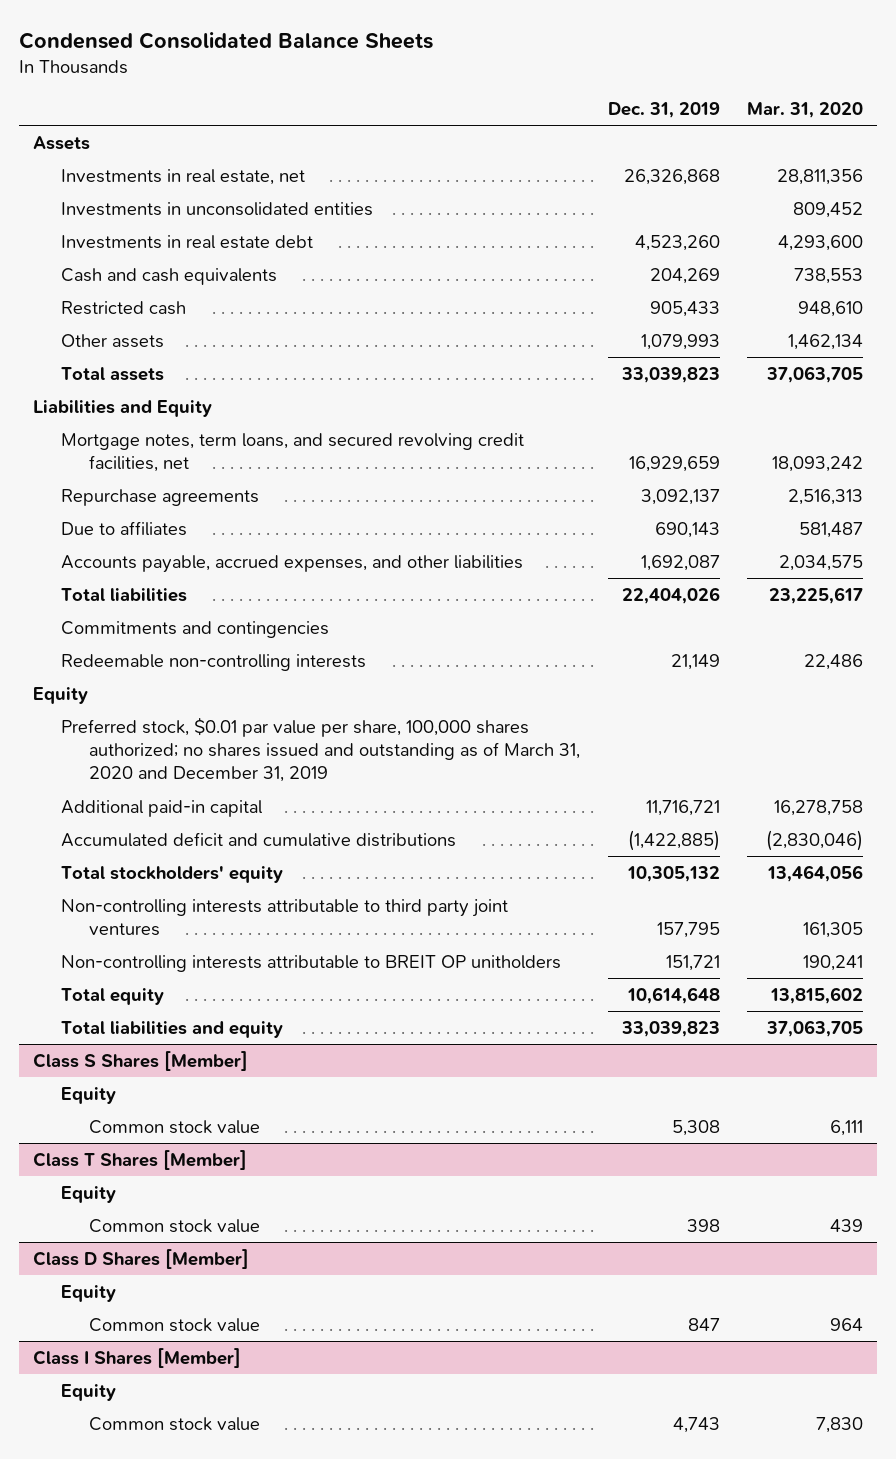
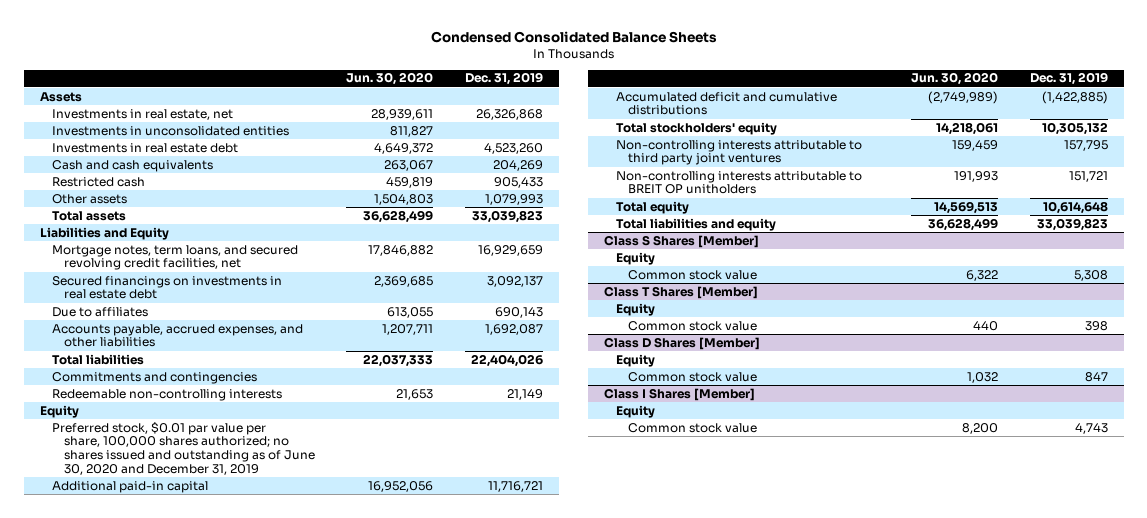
[747,101,864,118] Mar. 31, 2020 -> none
none -> [346,72,434,86] Jun. 30, 2020
[60,488,259,506] Repurchase agreements -> [51,275,282,300] Secured financings on investments in real estate debt
[60,716,581,783] Preferred stock, $0.01 par value per share, 100,000 shares authorized; no shares issued and outstanding as of March 31, 2020 and December 31, 2019 -> [51,421,315,475] Preferred stock, $0.01 par value per share, 100,000 shares authorized; no shares issued and outstanding as of June 30, 2020 and December 31, 2019

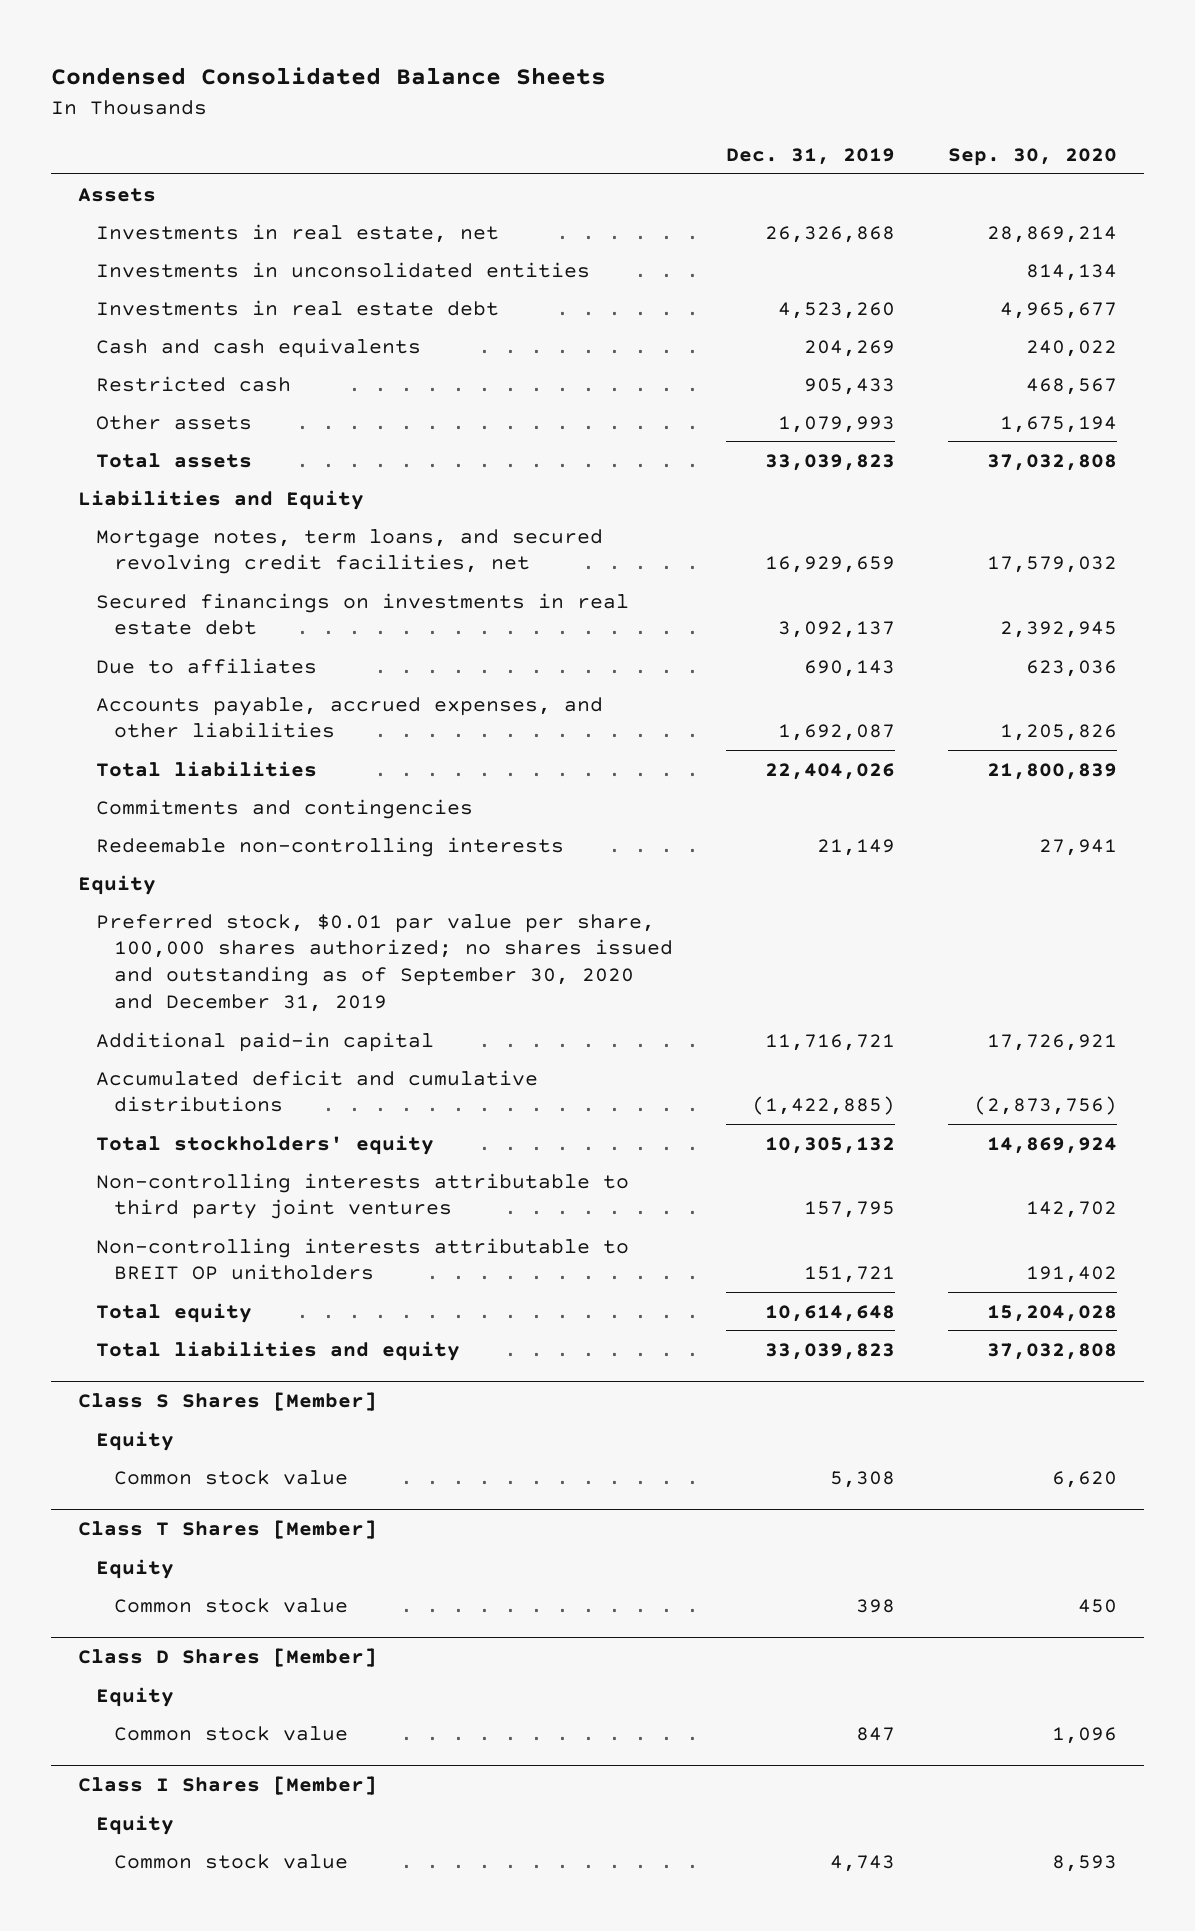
[346,72,434,86] Jun. 30, 2020 -> none
none -> [948,147,1118,166] Sep. 30, 2020
[51,421,315,475] Preferred stock, $0.01 par value per share, 100,000 shares authorized; no shares issued and outstanding as of June 30, 2020 and December 31, 2019 -> [95,913,673,1013] Preferred stock, $0.01 par value per share, 100,000 shares authorized; no shares issued and outstanding as of September 30, 2020 and December 31, 2019

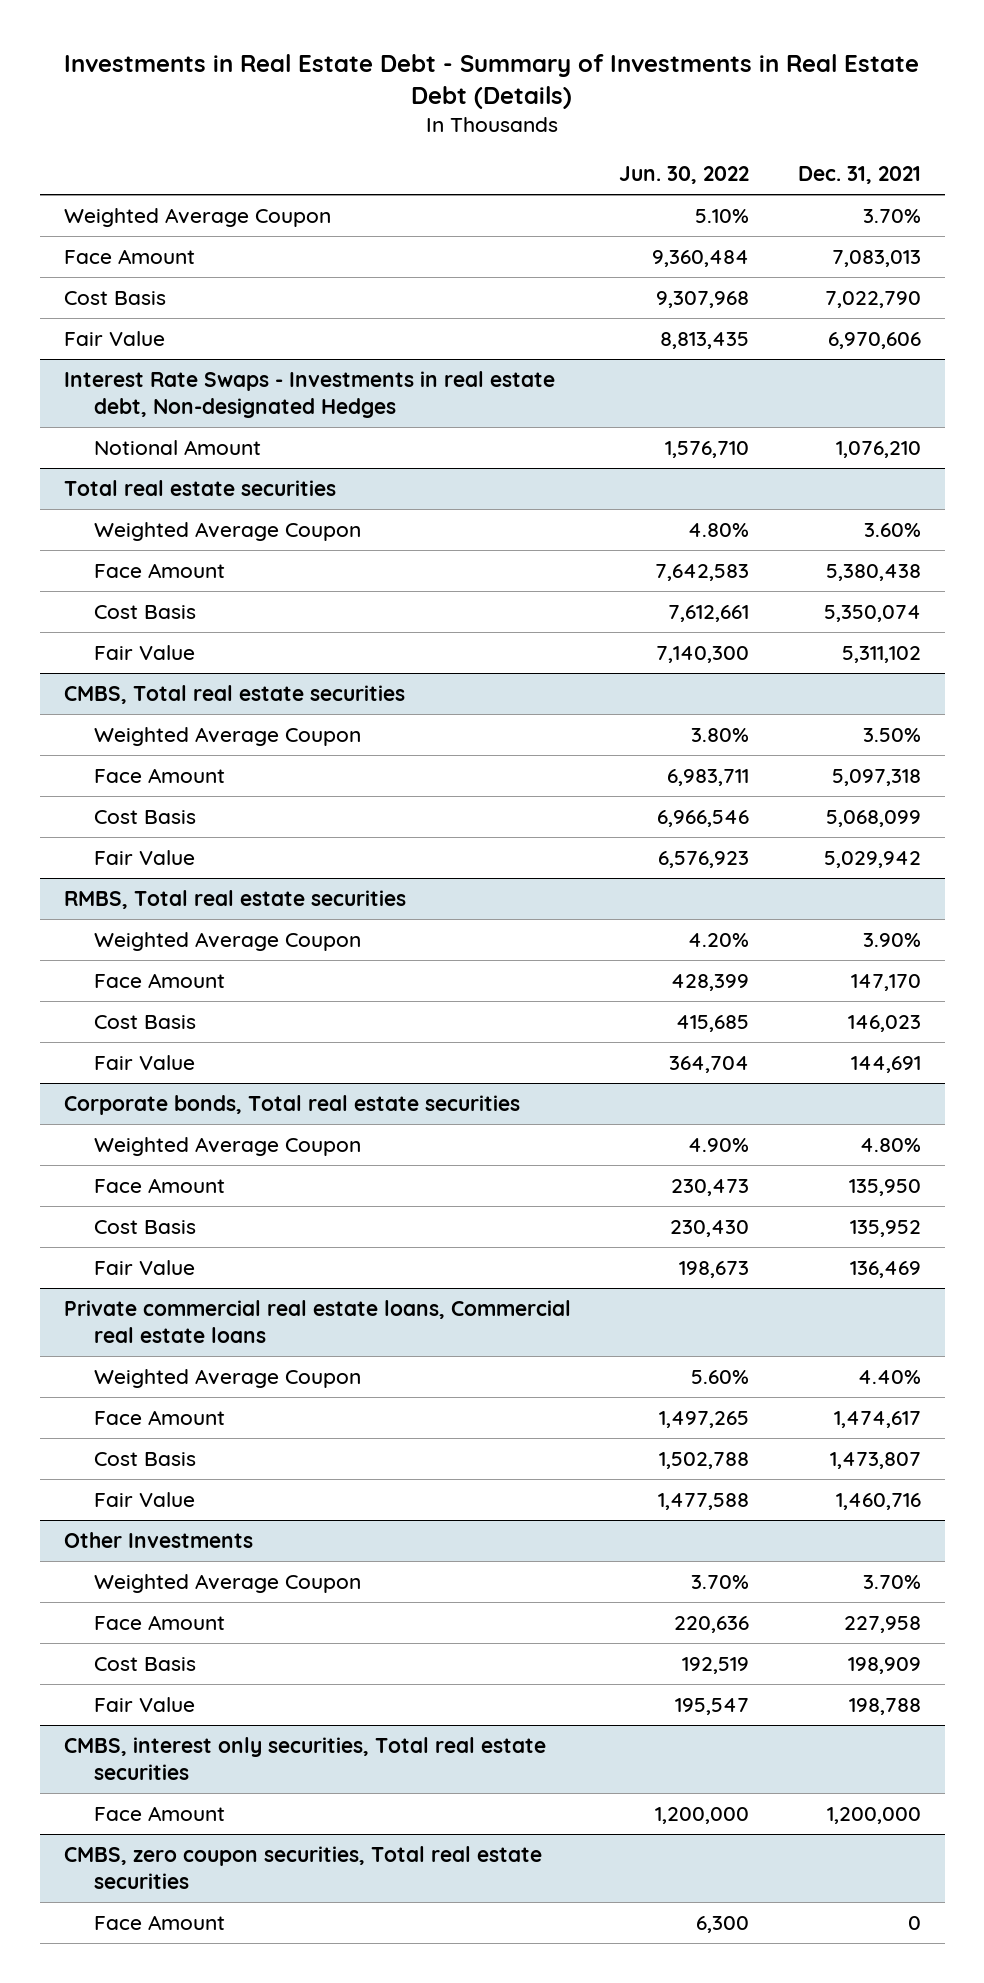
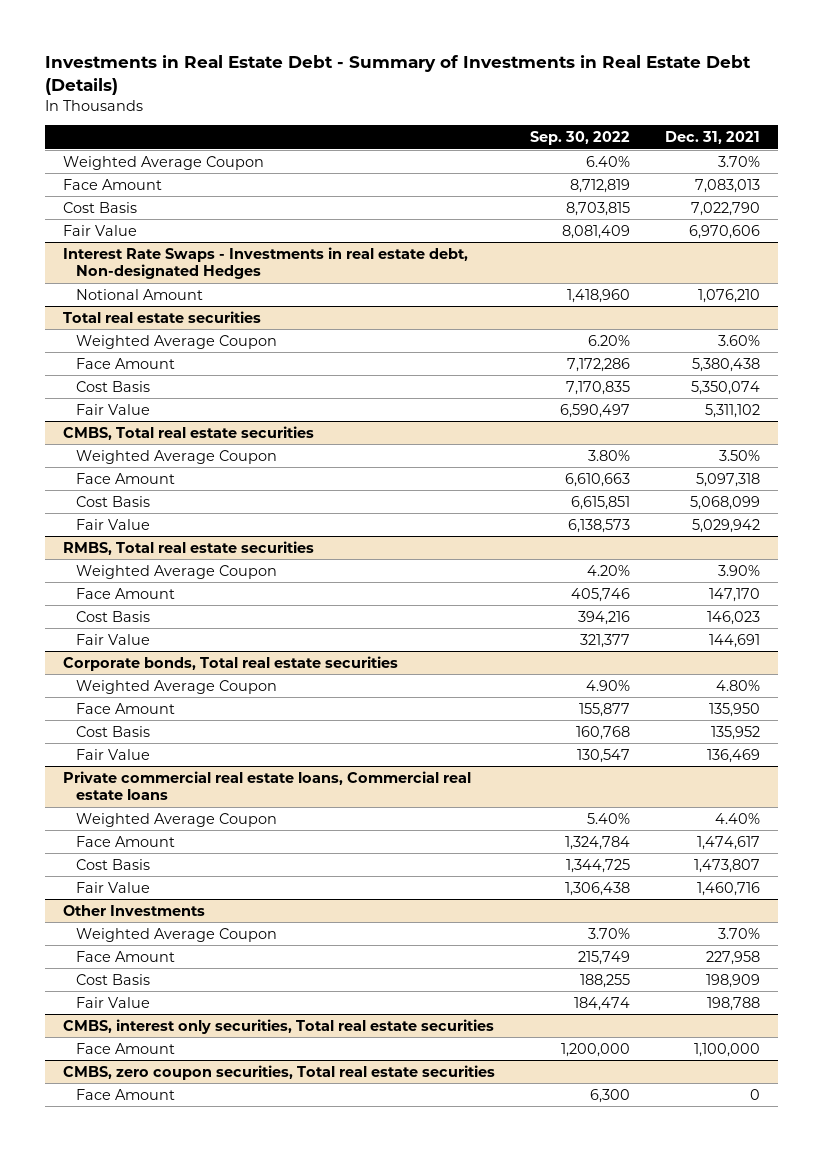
[619,165,750,184] Jun. 30, 2022 -> none
none -> [530,131,631,146] Sep. 30, 2022
[826,1807,921,1825] 1,200,000 -> [694,1042,761,1057] 1,100,000

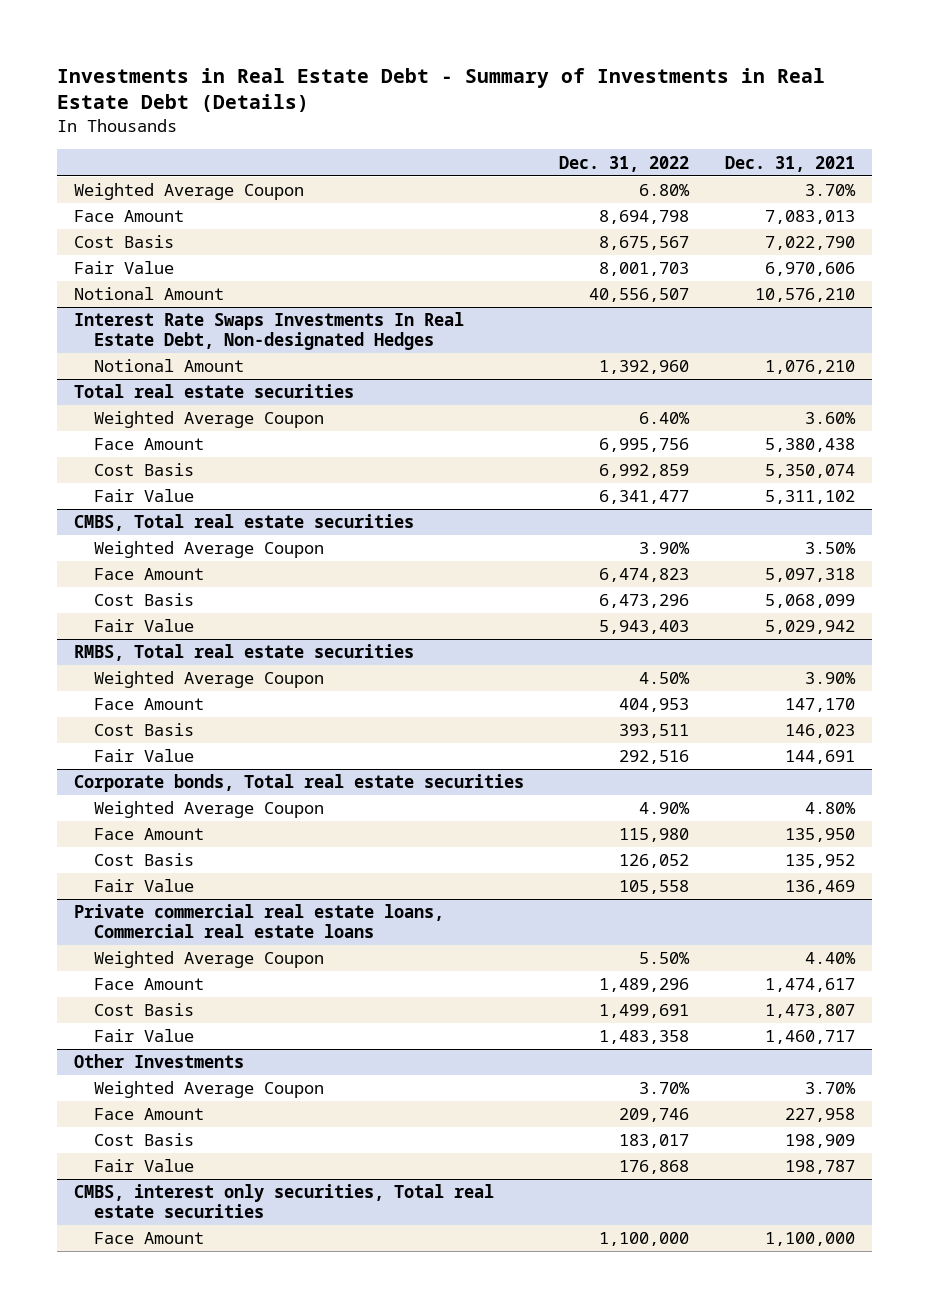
[530,131,631,146] Sep. 30, 2022 -> none
none -> [559,155,690,172] Dec. 31, 2022
none -> [74,287,225,301] Notional Amount
[62,246,468,280] Interest Rate Swaps - Investments in real estate debt, Non-designated Hedges -> [74,312,465,350] Interest Rate Swaps Investments In Real Estate Debt, Non-designated Hedges
[697,881,761,896] 1,460,716 -> [764,1030,855,1045] 1,460,717
[707,996,761,1011] 198,788 -> [784,1160,855,1175] 198,787
[62,1064,495,1080] CMBS, zero coupon securities, Total real estate securities -> none
[75,1088,175,1100] Face Amount -> none

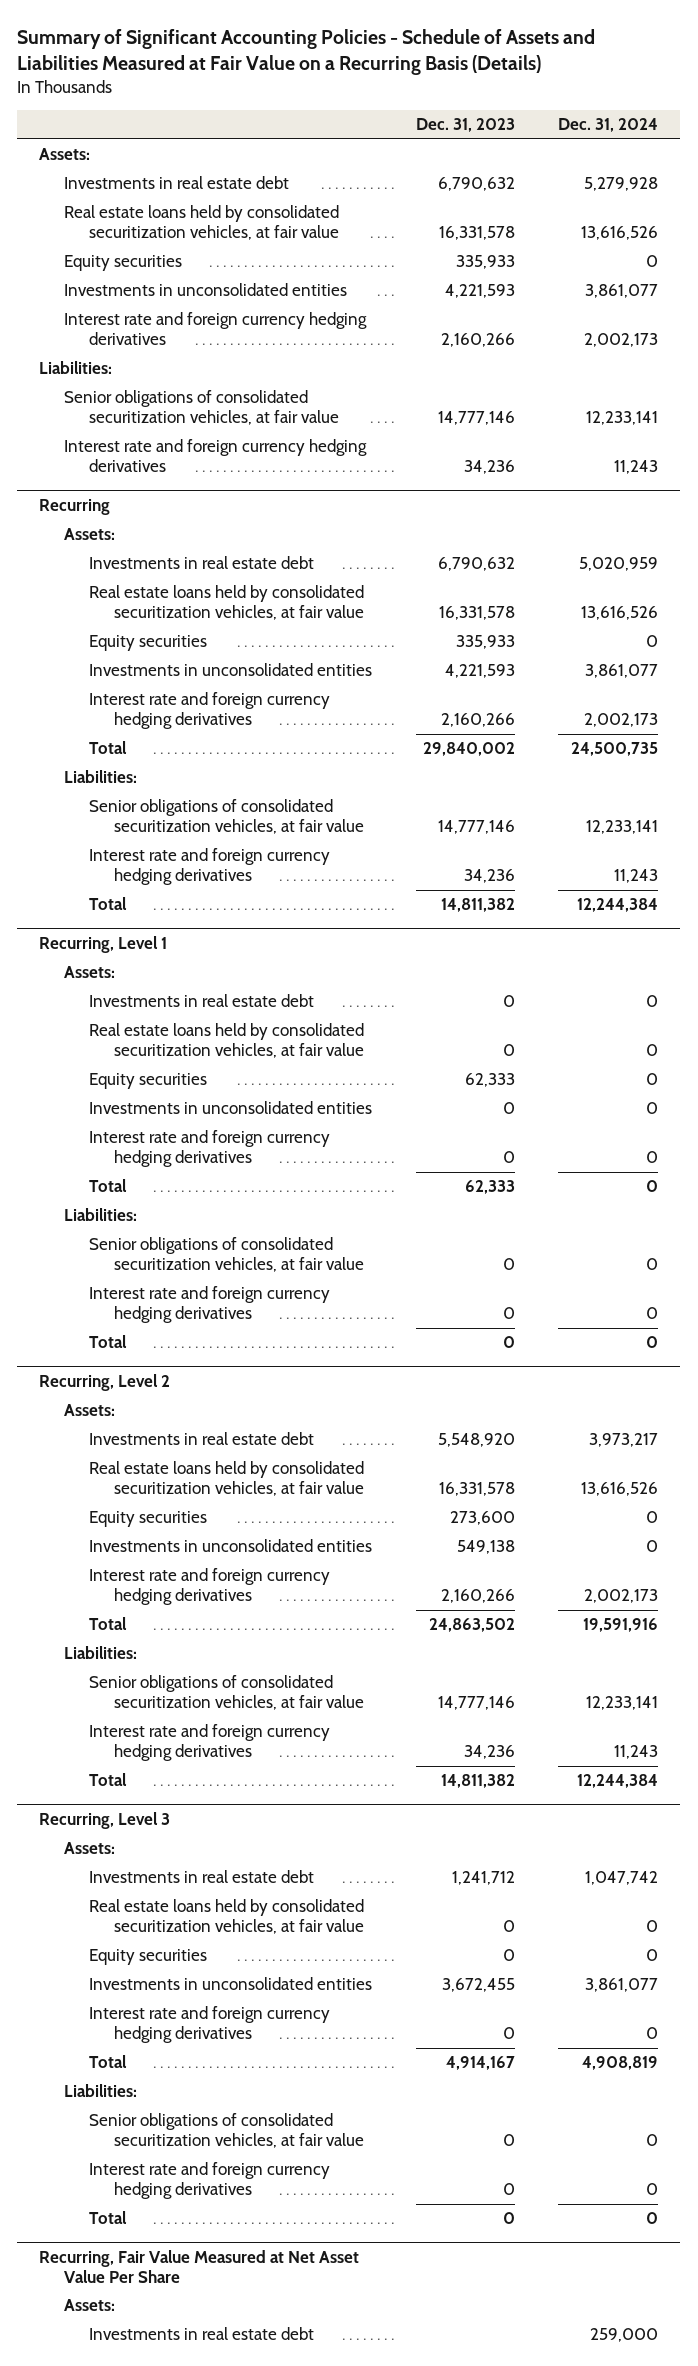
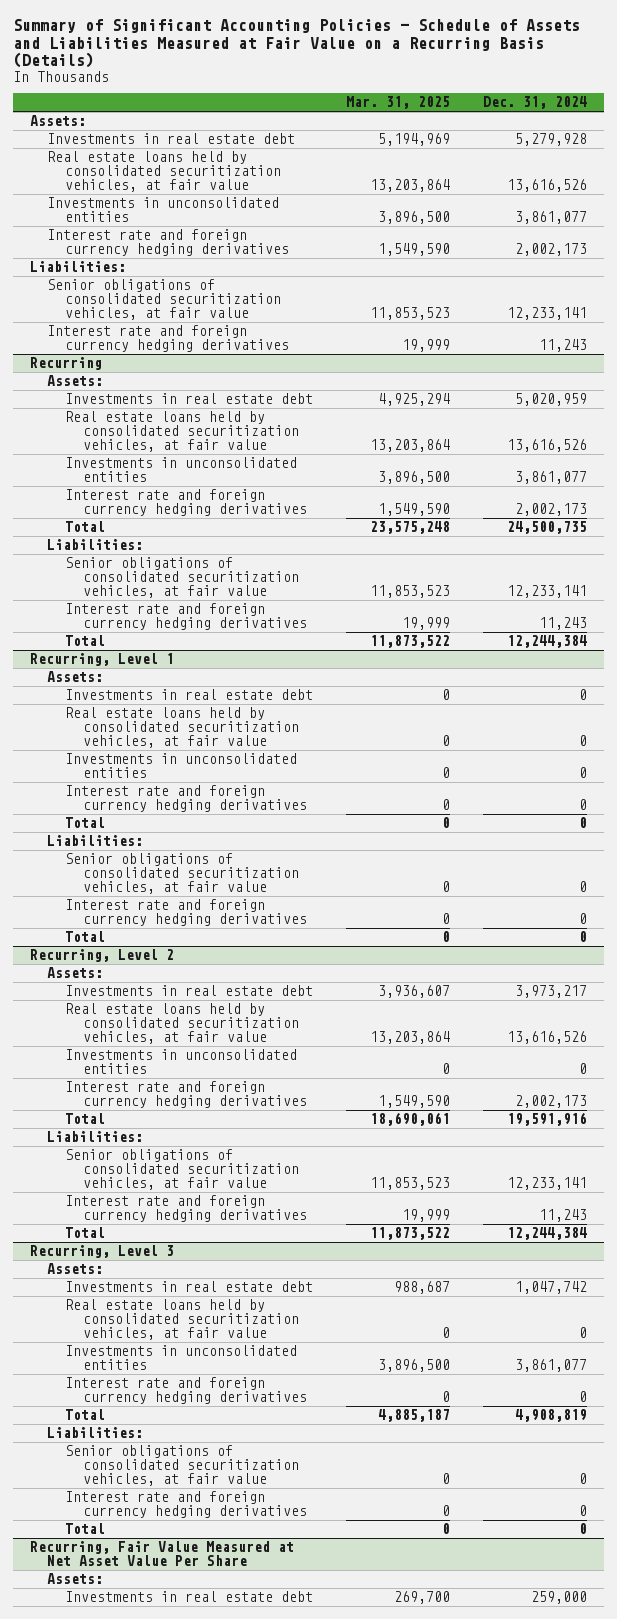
[415,118,515,133] Dec. 31, 2023 -> none
none -> [346,96,451,110] Mar. 31, 2025
[64,255,183,272] Equity securities -> none
[89,635,208,652] Equity securities -> none
[89,1073,208,1090] Equity securities -> none
[89,1511,208,1528] Equity securities -> none
[89,1949,208,1966] Equity securities -> none

